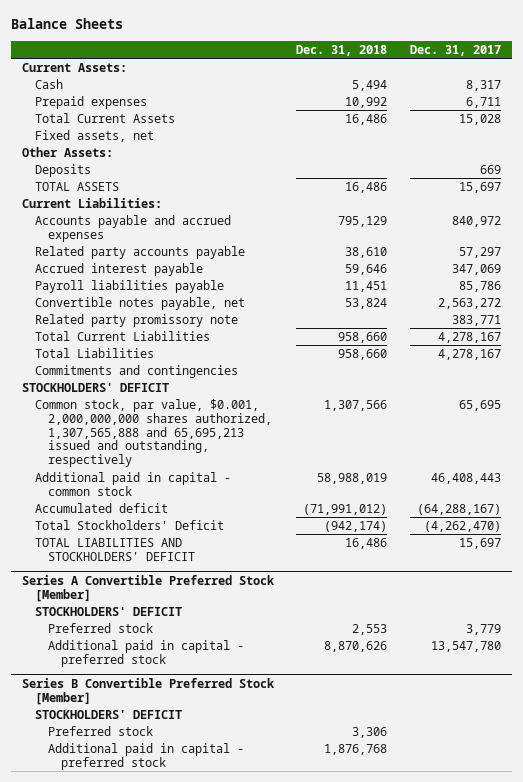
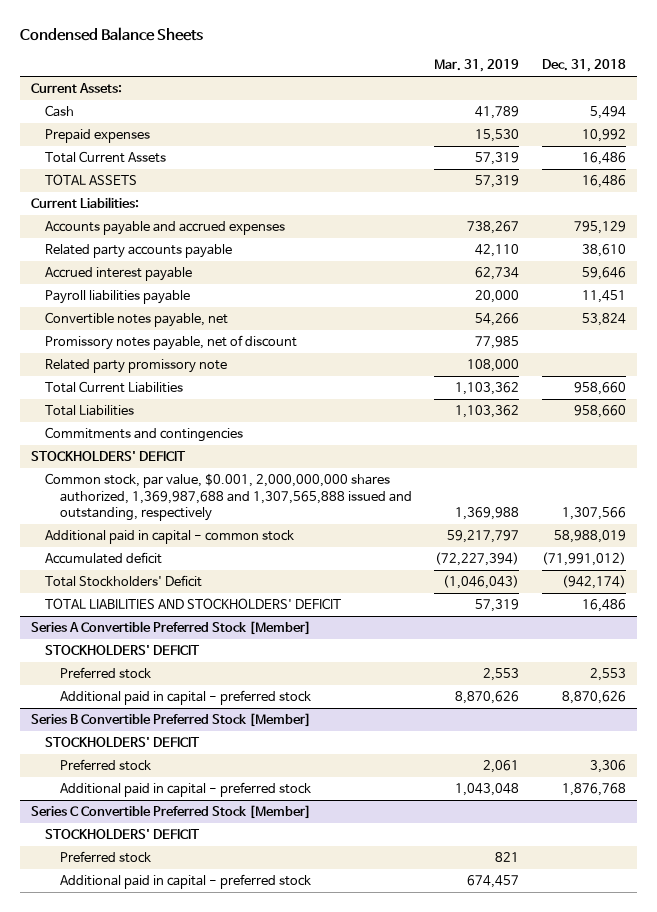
[10,18,123,30] Balance Sheets -> [19,26,203,41] Condensed Balance Sheets
[409,44,501,56] Dec. 31, 2017 -> none
none -> [434,59,520,73] Mar. 31, 2019
[35,129,155,142] Fixed assets, net -> none
[21,146,113,157] Other Assets: -> none
[35,163,92,177] Deposits -> none
none -> [45,335,298,351] Promissory notes payable, net of discount
[35,398,273,468] Common stock, par value, $0.001, 2,000,000,000 shares authorized, 1,307,565,888 and 65,695,213 issued and outstanding, respectively -> [45,473,412,521] Common stock, par value, $0.001, 2,000,000,000 shares authorized, 1,369,987,688 and 1,307,565,888 issued and outstanding, respectively
none -> [30,805,311,820] Series C Convertible Preferred Stock [Member]
none -> [45,829,201,840] STOCKHOLDERS' DEFICIT
none -> [59,851,151,864] Preferred stock
none -> [59,874,311,890] Additional paid in capital - preferred stock

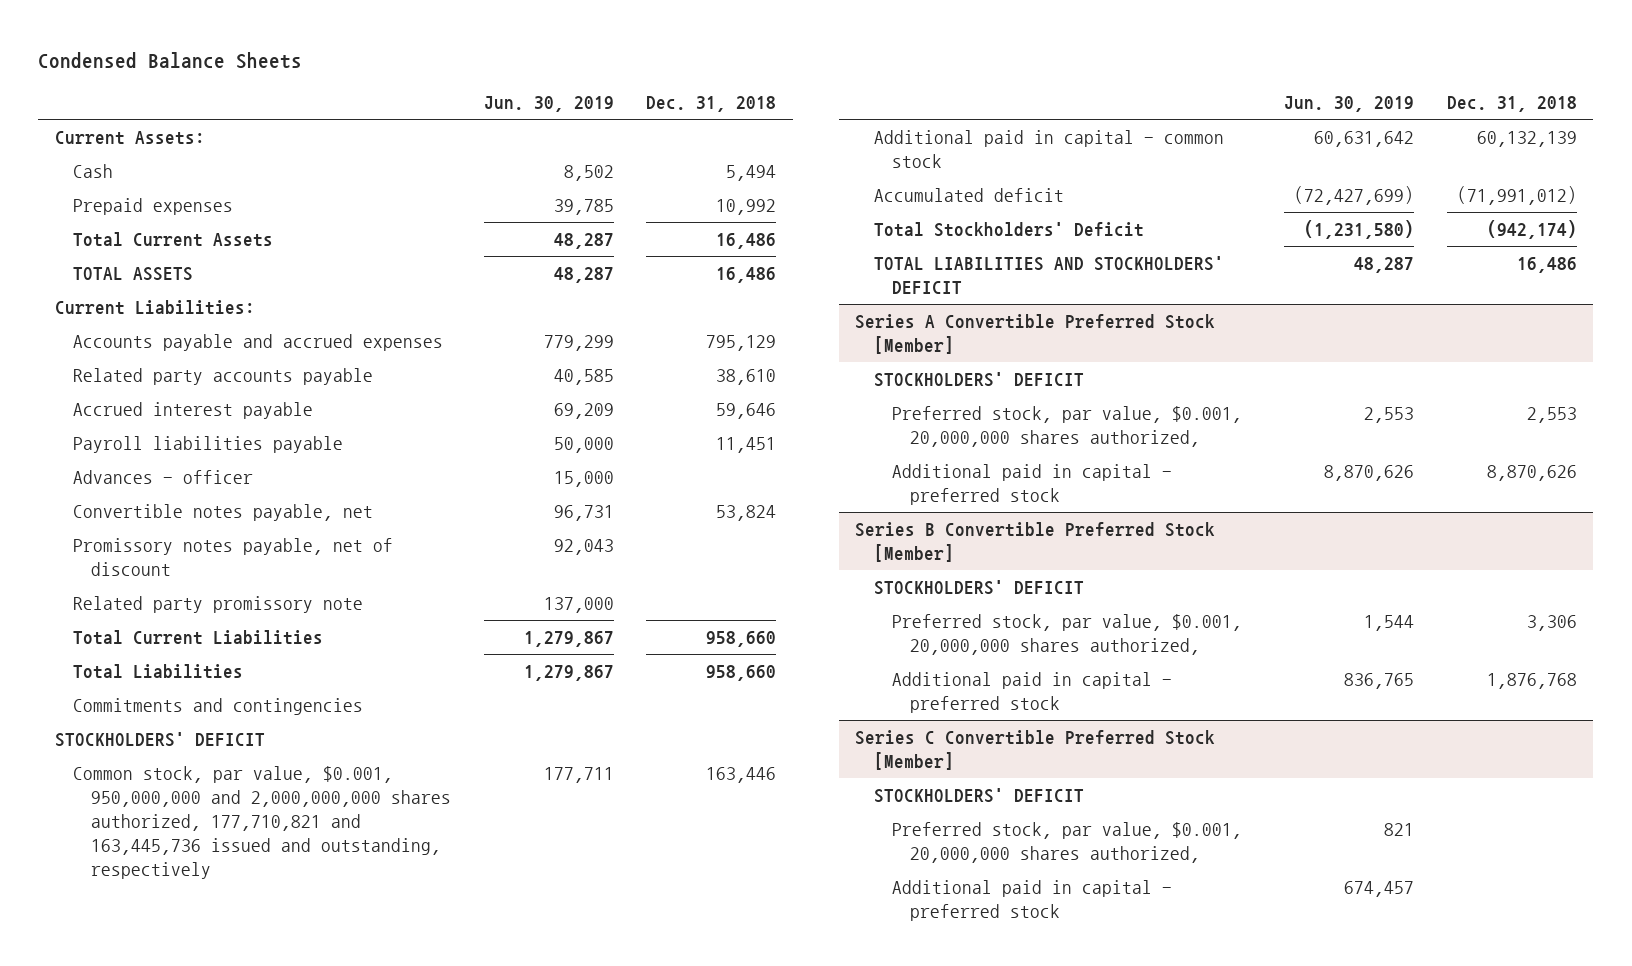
[434,59,520,73] Mar. 31, 2019 -> none
none -> [483,96,614,113] Jun. 30, 2019
none -> [72,469,253,484] Advances - officer
[45,473,412,521] Common stock, par value, $0.001, 2,000,000,000 shares authorized, 1,369,987,688 and 1,307,565,888 issued and outstanding, respectively -> [72,765,452,879] Common stock, par value, $0.001, 950,000,000 and 2,000,000,000 shares authorized, 177,710,821 and 163,445,736 issued and outstanding, respectively
[561,506,626,520] 1,307,566 -> [706,766,777,783] 163,446
[553,530,626,544] 58,988,019 -> [1477,130,1578,147] 60,132,139
[59,667,151,680] Preferred stock -> [891,405,1242,447] Preferred stock, par value, $0.001, 20,000,000 shares authorized,
[59,759,151,772] Preferred stock -> [891,613,1242,655] Preferred stock, par value, $0.001, 20,000,000 shares authorized,
[59,851,151,864] Preferred stock -> [891,821,1242,863] Preferred stock, par value, $0.001, 20,000,000 shares authorized,

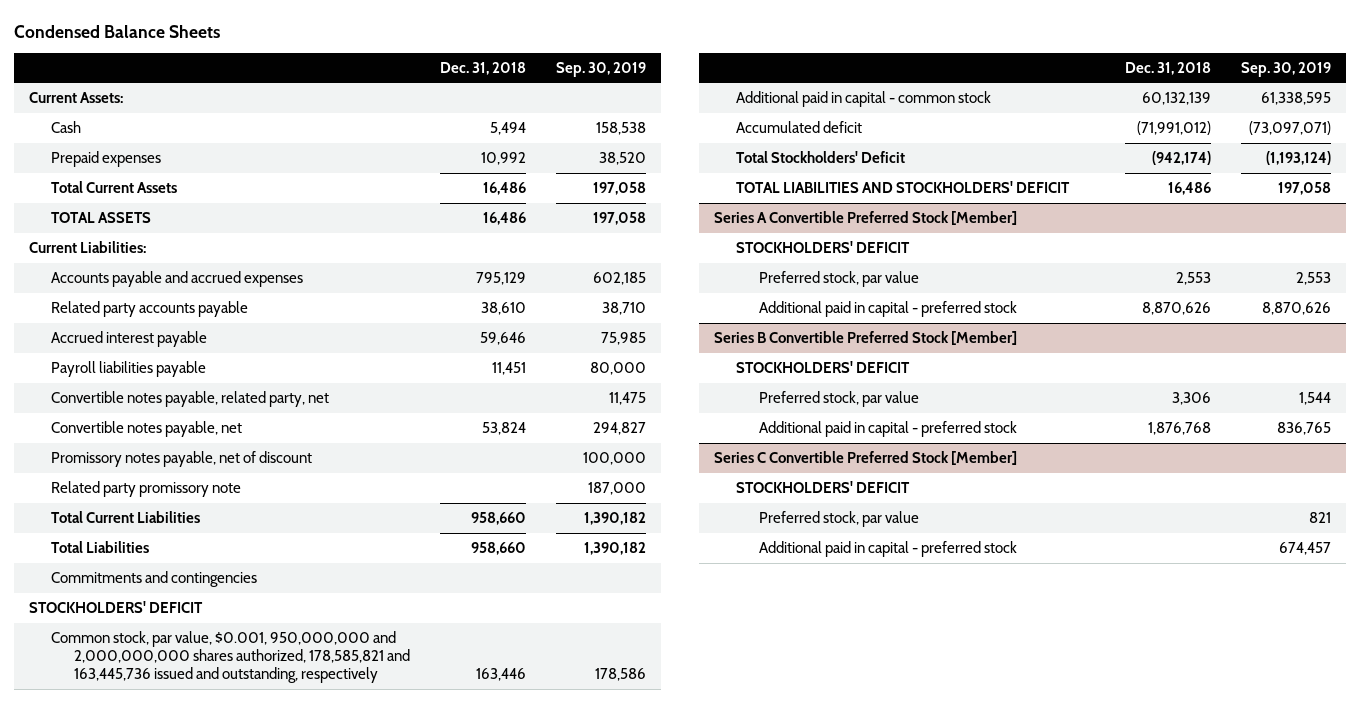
[483,96,614,113] Jun. 30, 2019 -> none
none -> [556,61,647,77] Sep. 30, 2019
[72,469,253,484] Advances - officer -> none
none -> [51,391,330,408] Convertible notes payable, related party, net
[72,765,452,879] Common stock, par value, $0.001, 950,000,000 and 2,000,000,000 shares authorized, 177,710,821 and 163,445,736 issued and outstanding, respectively -> [51,631,410,684] Common stock, par value, $0.001, 950,000,000 and 2,000,000,000 shares authorized, 178,585,821 and 163,445,736 issued and outstanding, respectively
[891,405,1242,447] Preferred stock, par value, $0.001, 20,000,000 shares authorized, -> [758,271,919,288] Preferred stock, par value
[891,613,1242,655] Preferred stock, par value, $0.001, 20,000,000 shares authorized, -> [758,391,919,408] Preferred stock, par value
[891,821,1242,863] Preferred stock, par value, $0.001, 20,000,000 shares authorized, -> [758,511,919,528] Preferred stock, par value

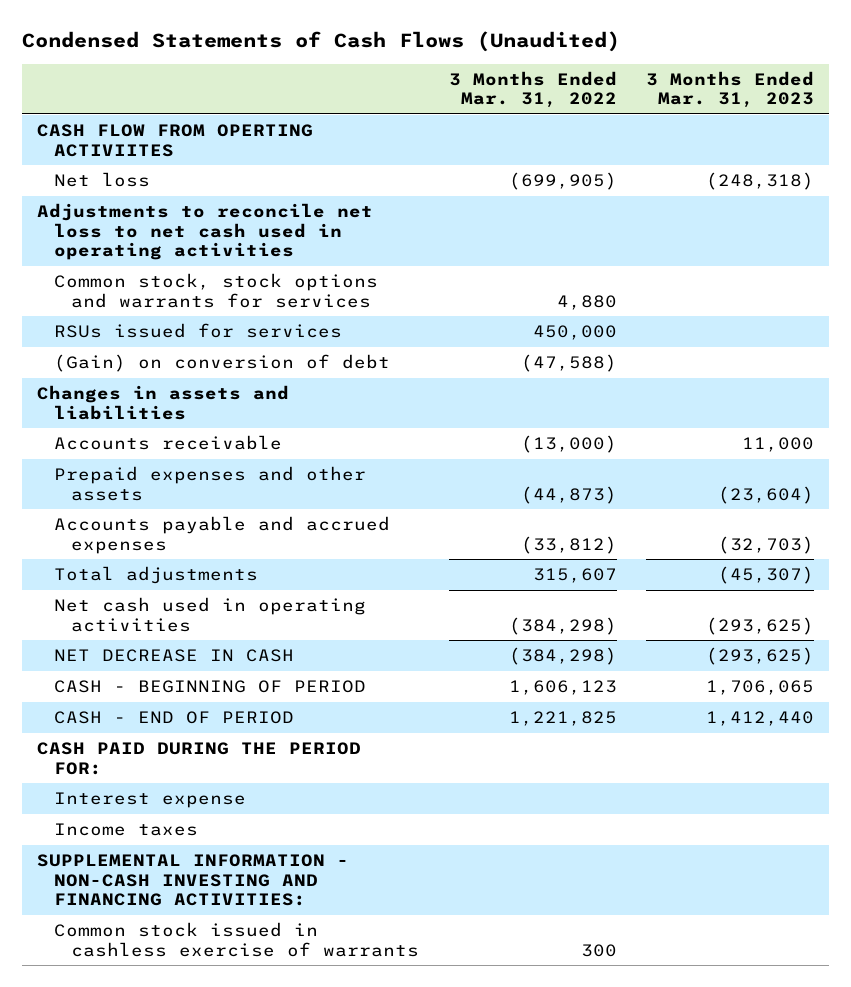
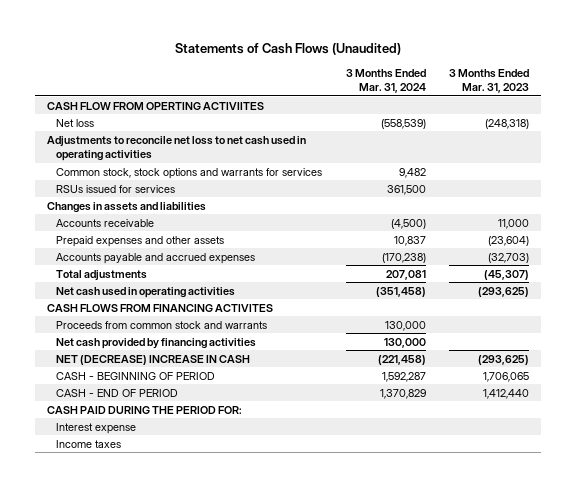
[21,31,620,53] Condensed Statements of Cash Flows (Unaudited) -> [175,42,402,55] Statements of Cash Flows (Unaudited)
[448,70,617,109] 3 Months Ended Mar. 31, 2022 -> none
none -> [345,68,426,94] 3 Months Ended Mar. 31, 2024
[53,354,390,373] (Gain) on conversion of debt -> none
none -> [47,303,274,312] CASH FLOWS FROM FINANCING ACTIVITES
none -> [55,320,267,329] Proceeds from common stock and warrants
none -> [55,337,256,349] Net cash provided by financing activities
[53,649,294,663] NET DECREASE IN CASH -> [55,354,250,365] NET (DECREASE) INCREASE IN CASH
[36,854,349,907] SUPPLEMENTAL INFORMATION - NON-CASH INVESTING AND FINANCING ACTIVITIES: -> none
[53,922,420,957] Common stock issued in cashless exercise of warrants -> none

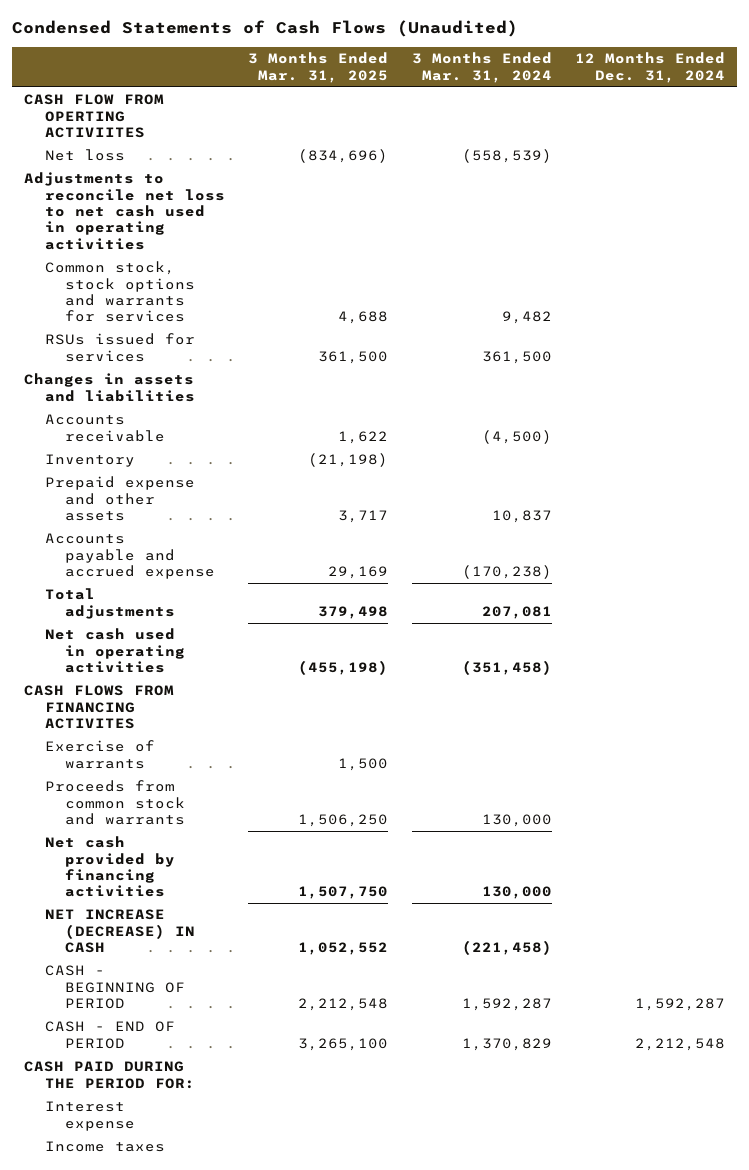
[175,42,402,55] Statements of Cash Flows (Unaudited) -> [12,20,519,38] Condensed Statements of Cash Flows (Unaudited)
[449,68,530,94] 3 Months Ended Mar. 31, 2023 -> none
none -> [248,52,389,83] 3 Months Ended Mar. 31, 2025
none -> [575,52,726,83] 12 Months Ended Dec. 31, 2024
none -> [44,454,135,468] Inventory
[55,235,224,247] Prepaid expenses and other assets -> [44,476,195,522] Prepaid expense and other assets
[55,252,255,264] Accounts payable and accrued expenses -> [44,533,216,580] Accounts payable and accrued expense
none -> [44,740,155,769] Exercise of warrants
[55,354,250,365] NET (DECREASE) INCREASE IN CASH -> [44,909,196,954] NET INCREASE (DECREASE) IN CASH

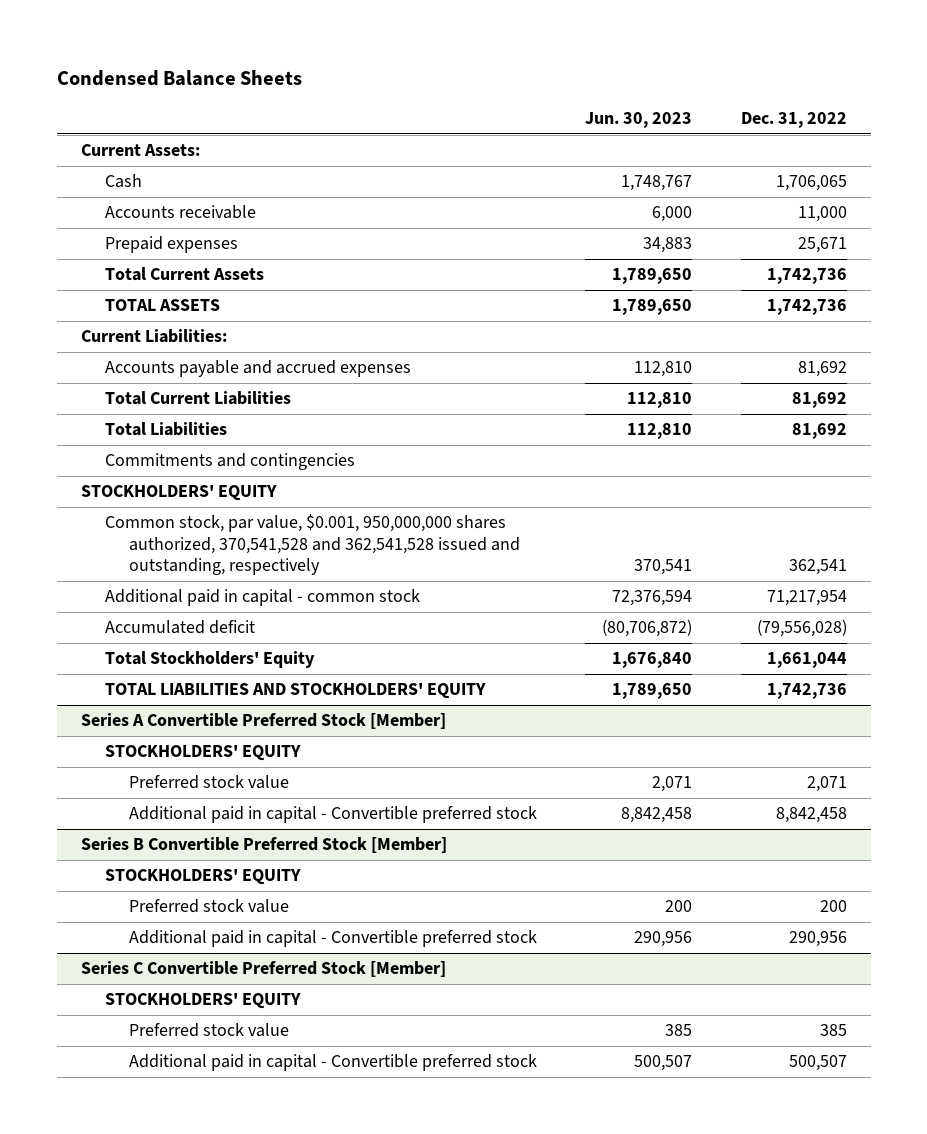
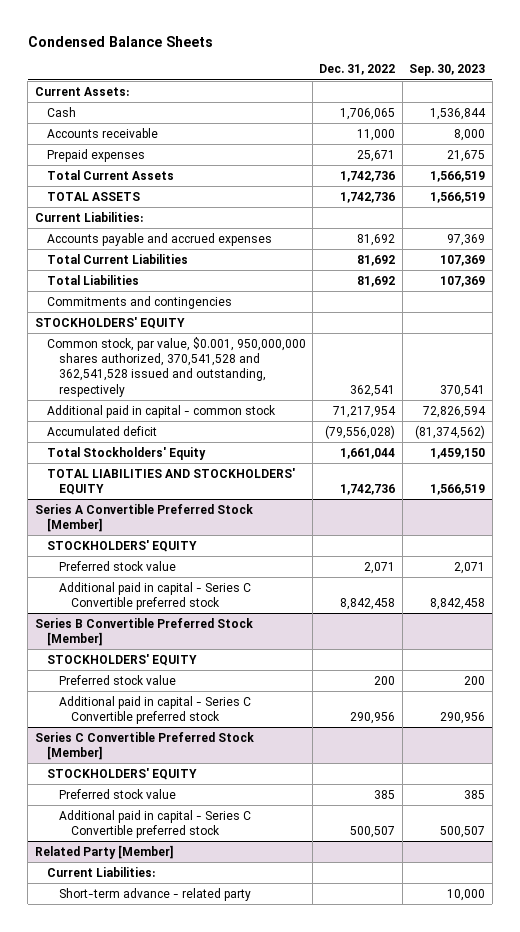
[585,112,693,129] Jun. 30, 2023 -> none
none -> [409,64,486,77] Sep. 30, 2023
[128,806,537,824] Additional paid in capital - Convertible preferred stock -> [58,581,251,611] Additional paid in capital - Series C Convertible preferred stock
[128,930,537,948] Additional paid in capital - Convertible preferred stock -> [58,695,251,725] Additional paid in capital - Series C Convertible preferred stock
[128,1054,537,1072] Additional paid in capital - Convertible preferred stock -> [58,809,251,839] Additional paid in capital - Series C Convertible preferred stock
none -> [34,844,174,859] Related Party [Member]
none -> [46,866,155,877] Current Liabilities:
none -> [58,887,251,901] Short-term advance - related party

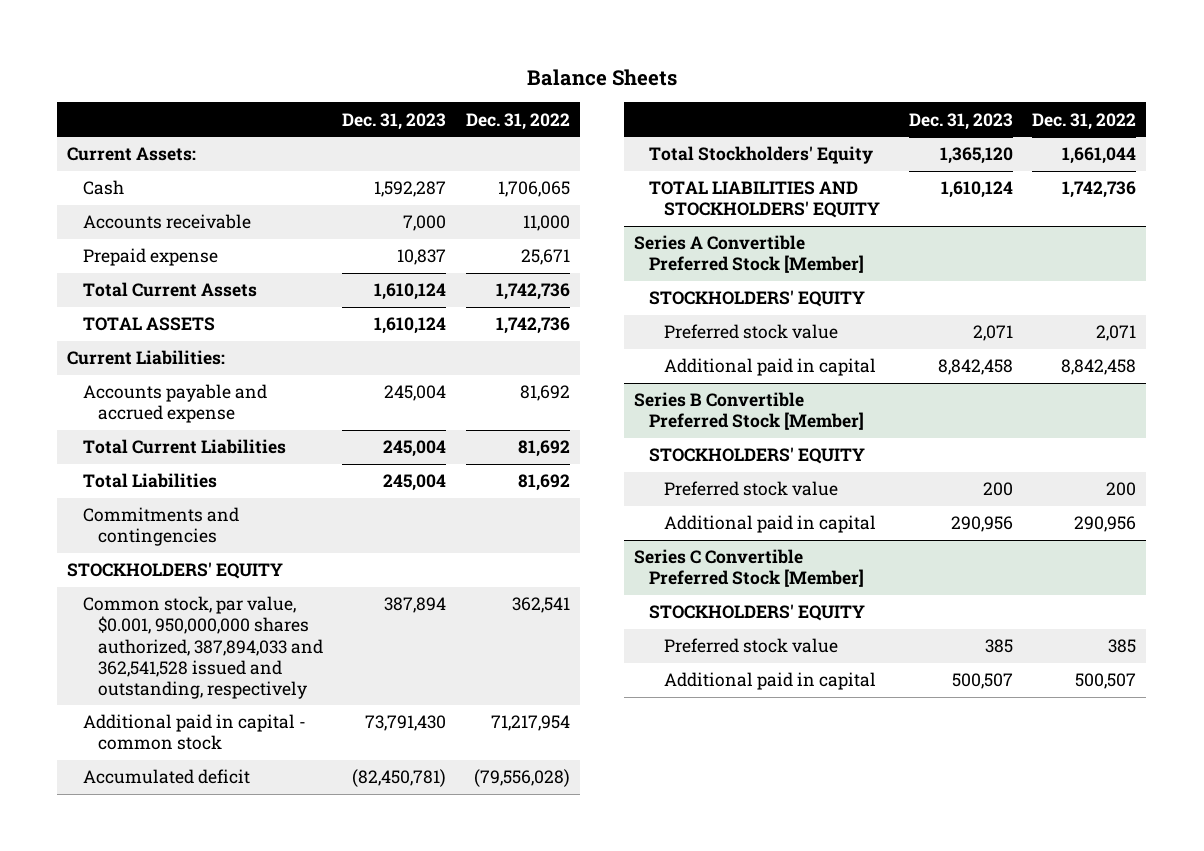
[27,35,213,47] Condensed Balance Sheets -> [526,68,677,86] Balance Sheets
[409,64,486,77] Sep. 30, 2023 -> none
none -> [342,112,447,130] Dec. 31, 2023
[46,148,145,162] Prepaid expenses -> [82,248,218,267] Prepaid expense
[46,232,272,246] Accounts payable and accrued expenses -> [82,384,267,424] Accounts payable and accrued expense
[46,336,306,397] Common stock, par value, $0.001, 950,000,000 shares authorized, 370,541,528 and 362,541,528 issued and outstanding, respectively -> [82,596,323,699] Common stock, par value, $0.001, 950,000,000 shares authorized, 387,894,033 and 362,541,528 issued and outstanding, respectively
[58,581,251,611] Additional paid in capital - Series C Convertible preferred stock -> [664,358,877,377] Additional paid in capital
[58,695,251,725] Additional paid in capital - Series C Convertible preferred stock -> [664,515,877,534] Additional paid in capital
[34,844,174,859] Related Party [Member] -> none
[46,866,155,877] Current Liabilities: -> none
[58,887,251,901] Short-term advance - related party -> none
[58,809,251,839] Additional paid in capital - Series C Convertible preferred stock -> [664,672,877,691] Additional paid in capital

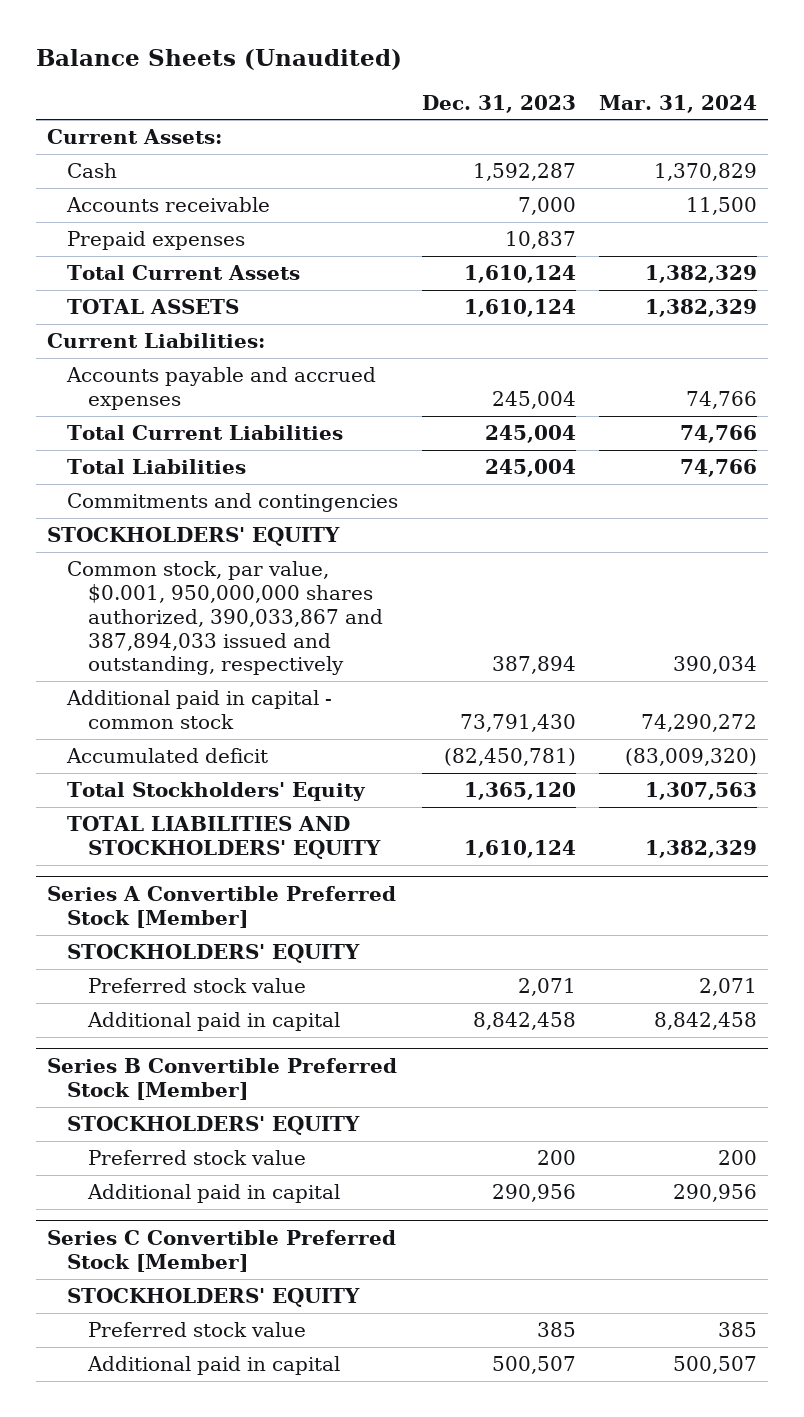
[526,68,677,86] Balance Sheets -> [35,49,402,71] Balance Sheets (Unaudited)
[465,112,570,130] Dec. 31, 2022 -> none
none -> [598,94,757,113] Mar. 31, 2024
[82,248,218,267] Prepaid expense -> [67,231,246,251] Prepaid expenses
[82,384,267,424] Accounts payable and accrued expense -> [66,367,377,410] Accounts payable and accrued expenses
[82,596,323,699] Common stock, par value, $0.001, 950,000,000 shares authorized, 387,894,033 and 362,541,528 issued and outstanding, respectively -> [67,561,383,676] Common stock, par value, $0.001, 950,000,000 shares authorized, 390,033,867 and 387,894,033 issued and outstanding, respectively

